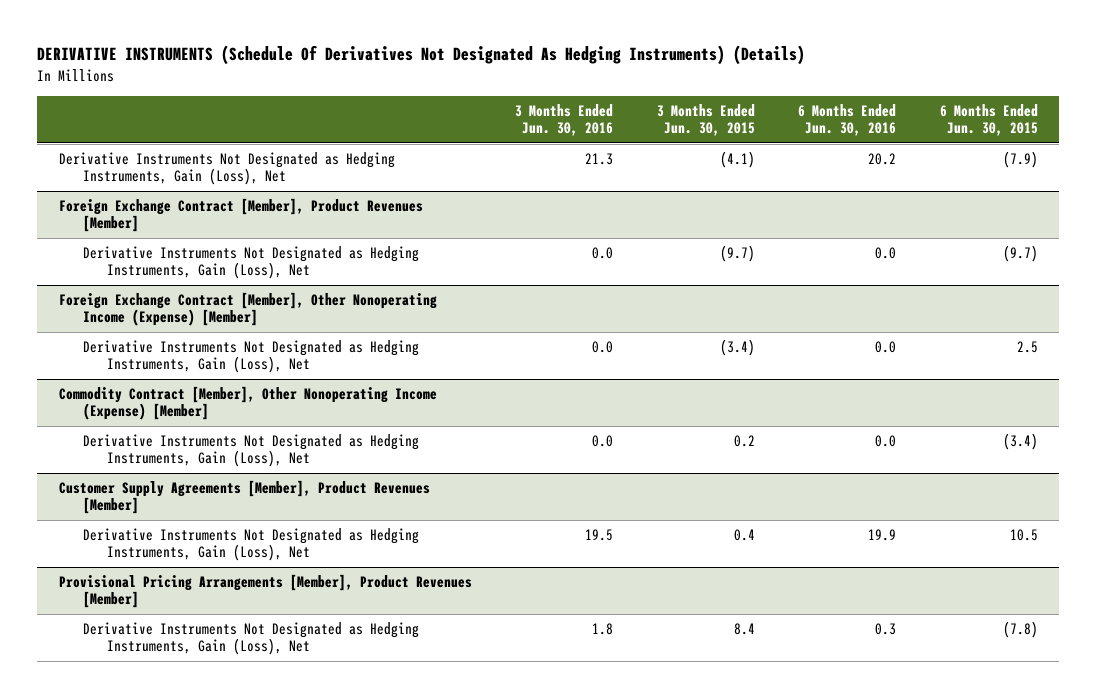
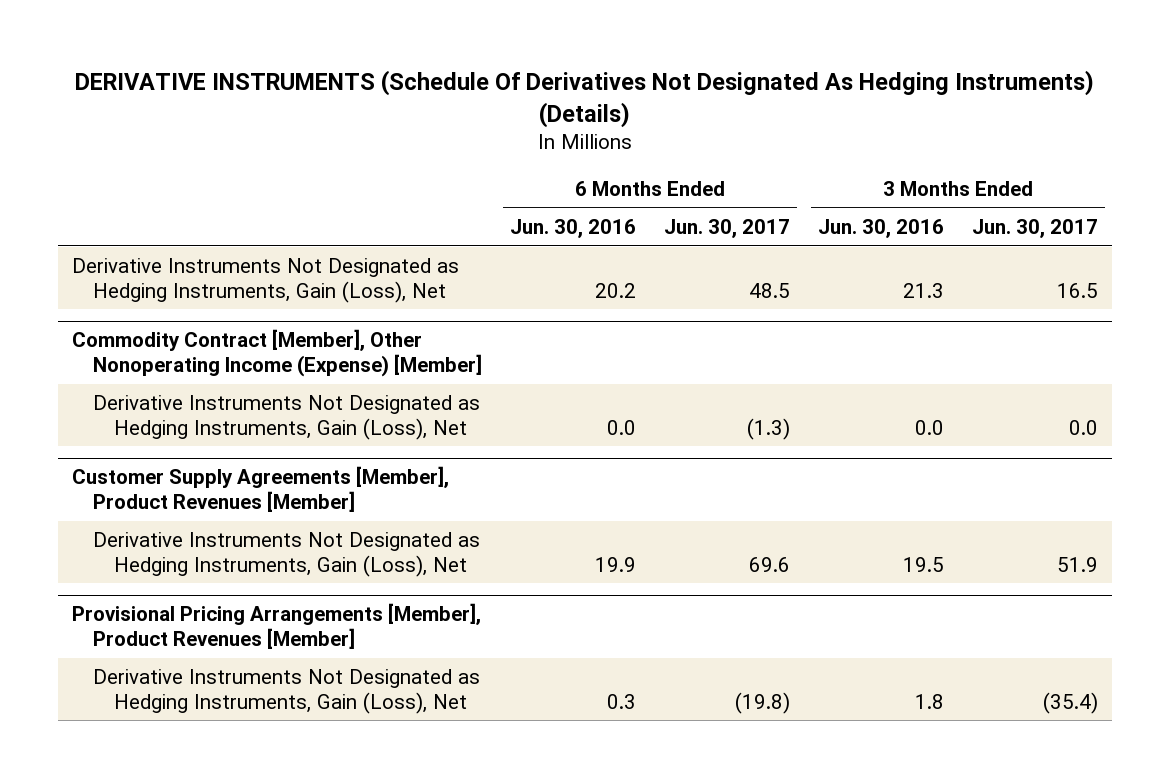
[656,103,755,137] 3 Months Ended Jun. 30, 2015 -> none
[939,103,1038,137] 6 Months Ended Jun. 30, 2015 -> none
none -> [663,218,790,238] Jun. 30, 2017
none -> [971,218,1098,238] Jun. 30, 2017
[58,197,423,233] Foreign Exchange Contract [Member], Product Revenues [Member] -> none
[82,245,419,280] Derivative Instruments Not Designated as Hedging Instruments, Gain (Loss), Net -> none
[58,291,437,327] Foreign Exchange Contract [Member], Other Nonoperating Income (Expense) [Member] -> none
[82,339,419,374] Derivative Instruments Not Designated as Hedging Instruments, Gain (Loss), Net -> none

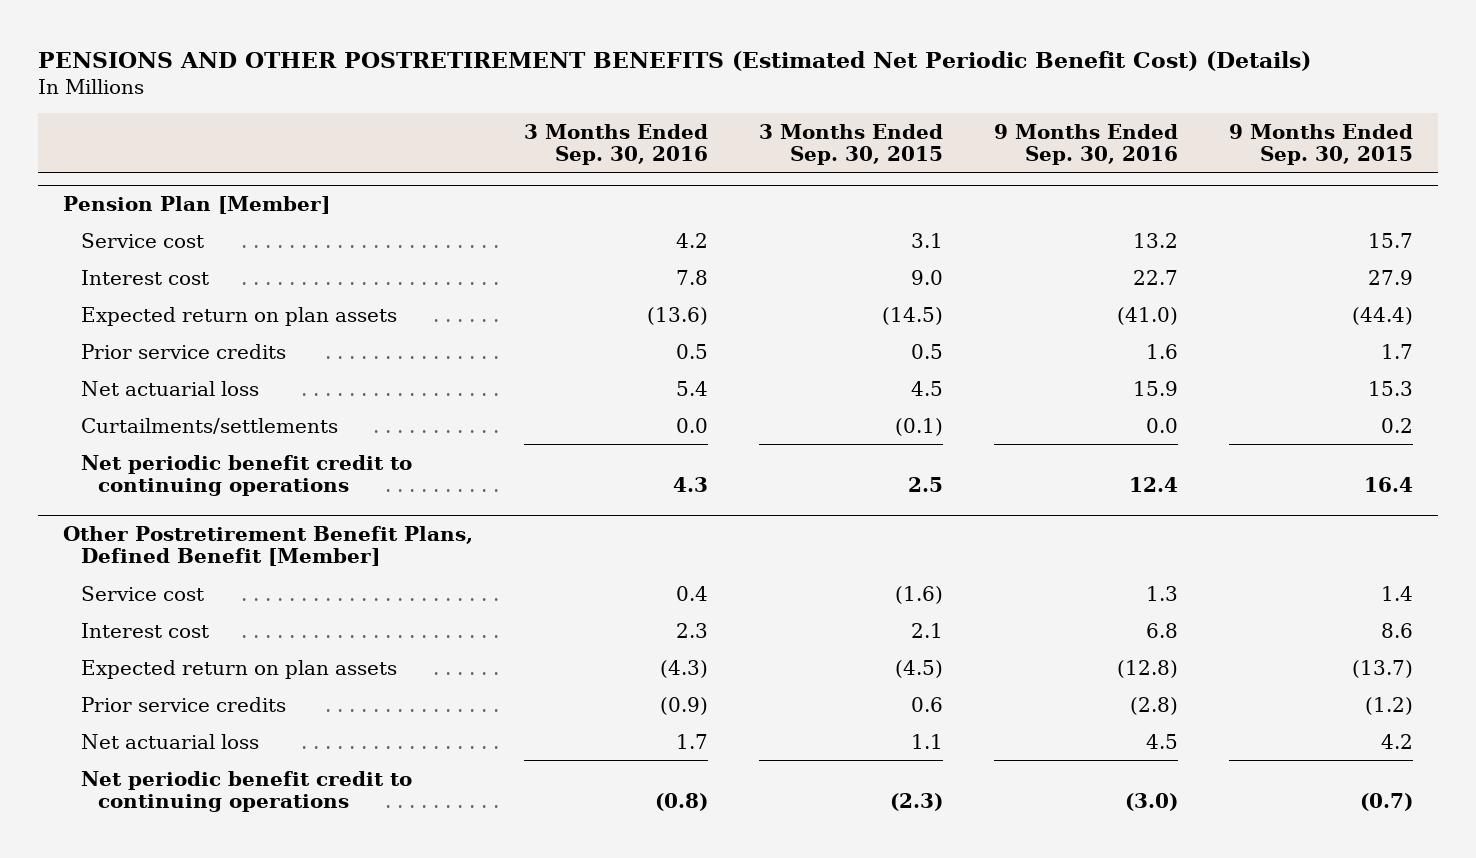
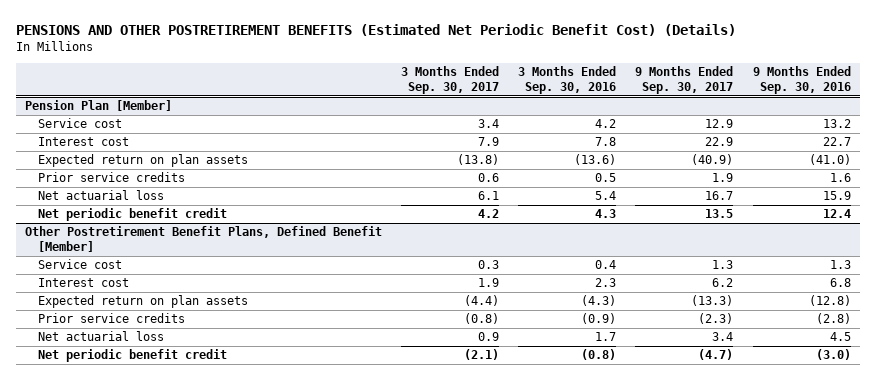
[759,123,944,166] 3 Months Ended Sep. 30, 2015 -> none
[1228,123,1413,166] 9 Months Ended Sep. 30, 2015 -> none
none -> [401,66,500,95] 3 Months Ended Sep. 30, 2017
none -> [635,66,734,95] 9 Months Ended Sep. 30, 2017
[80,417,338,434] Curtailments/settlements -> none
[80,454,412,497] Net periodic benefit credit to continuing operations -> [37,208,227,222] Net periodic benefit credit
[80,770,412,813] Net periodic benefit credit to continuing operations -> [37,349,227,363] Net periodic benefit credit

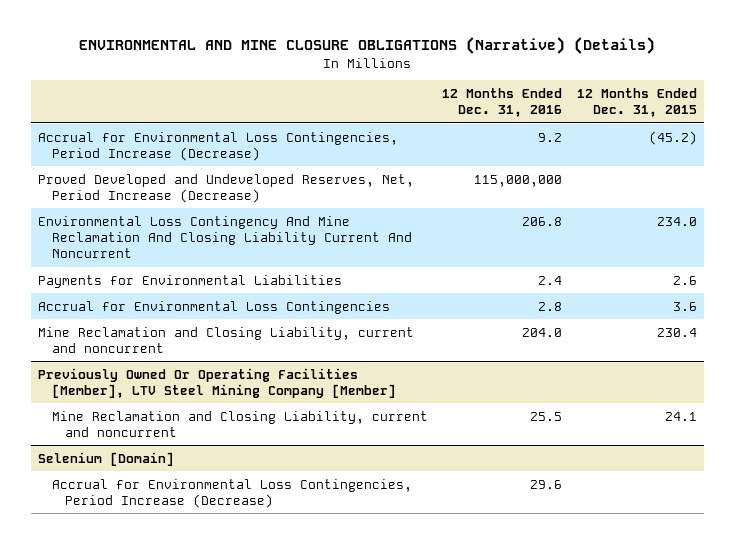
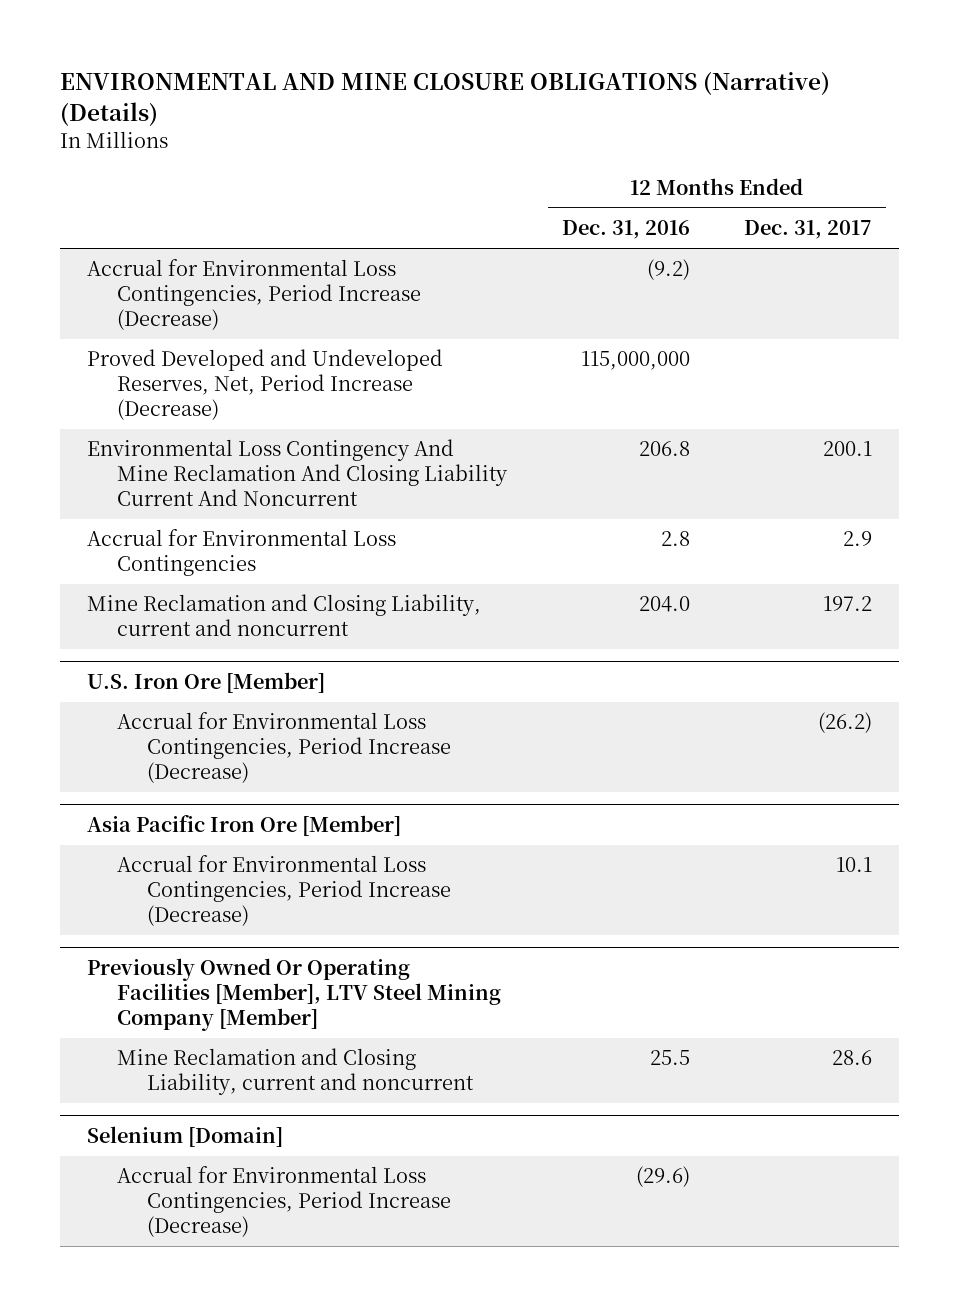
[576,87,697,117] 12 Months Ended Dec. 31, 2015 -> none
none -> [744,220,873,240] Dec. 31, 2017
[538,132,563,142] 9.2 -> [646,259,690,281] (9.2)
[37,274,342,288] Payments for Environmental Liabilities -> none
none -> [86,671,325,693] U.S. Iron Ore [Member]
none -> [117,712,452,784] Accrual for Environmental Loss Contingencies, Period Increase (Decrease)
none -> [86,814,401,836] Asia Pacific Iron Ore [Member]
none -> [117,855,452,927] Accrual for Environmental Loss Contingencies, Period Increase (Decrease)
[530,479,563,489] 29.6 -> [635,1166,690,1188] (29.6)

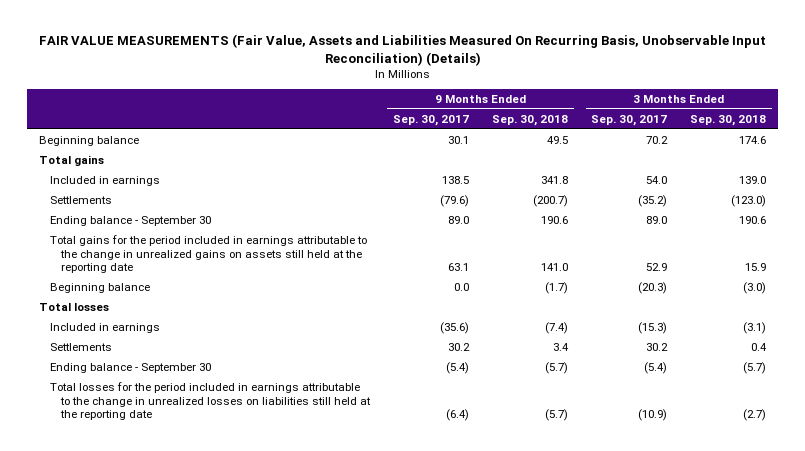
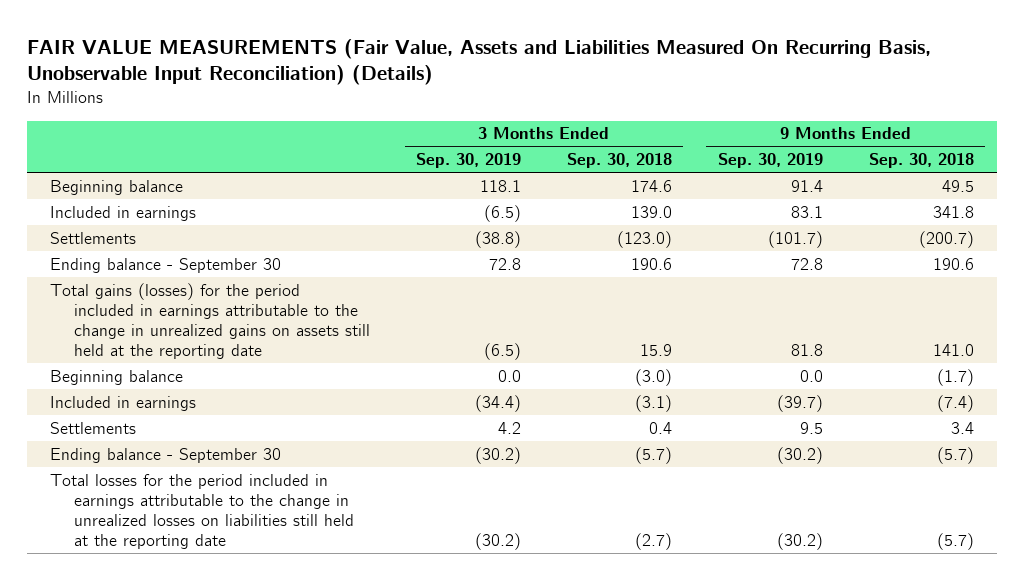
[393,114,470,126] Sep. 30, 2017 -> none
[591,114,668,126] Sep. 30, 2017 -> none
none -> [415,153,521,169] Sep. 30, 2019
none -> [717,153,823,169] Sep. 30, 2019
[38,154,104,166] Total gains -> none
[49,234,367,274] Total gains for the period included in earnings attributable to the change in unrealized gains on assets still held at the reporting date -> [49,282,371,360] Total gains (losses) for the period included in earnings attributable to the change in unrealized gains on assets still held at the reporting date
[38,302,109,311] Total losses -> none

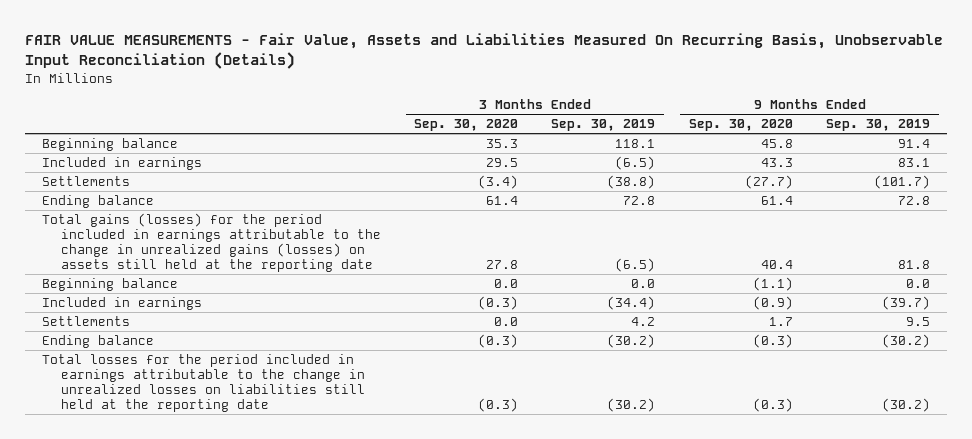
[26,38,931,86] FAIR VALUE MEASUREMENTS (Fair Value, Assets and Liabilities Measured On Recurring Basis, Unobservable Input Reconciliation) (Details) -> [25,33,944,70] FAIR VALUE MEASUREMENTS - Fair Value, Assets and Liabilities Measured On Recurring Basis, Unobservable Input Reconciliation (Details)
[566,153,672,169] Sep. 30, 2018 -> none
[868,153,974,169] Sep. 30, 2018 -> none
none -> [414,119,519,132] Sep. 30, 2020
none -> [688,119,793,132] Sep. 30, 2020
[49,257,281,273] Ending balance - September 30 -> [42,194,155,208] Ending balance
[49,282,371,360] Total gains (losses) for the period included in earnings attributable to the change in unrealized gains on assets still held at the reporting date -> [42,212,381,272] Total gains (losses) for the period included in earnings attributable to the change in unrealized gains (losses) on assets still held at the reporting date
[49,447,281,463] Ending balance - September 30 -> [42,334,155,348] Ending balance

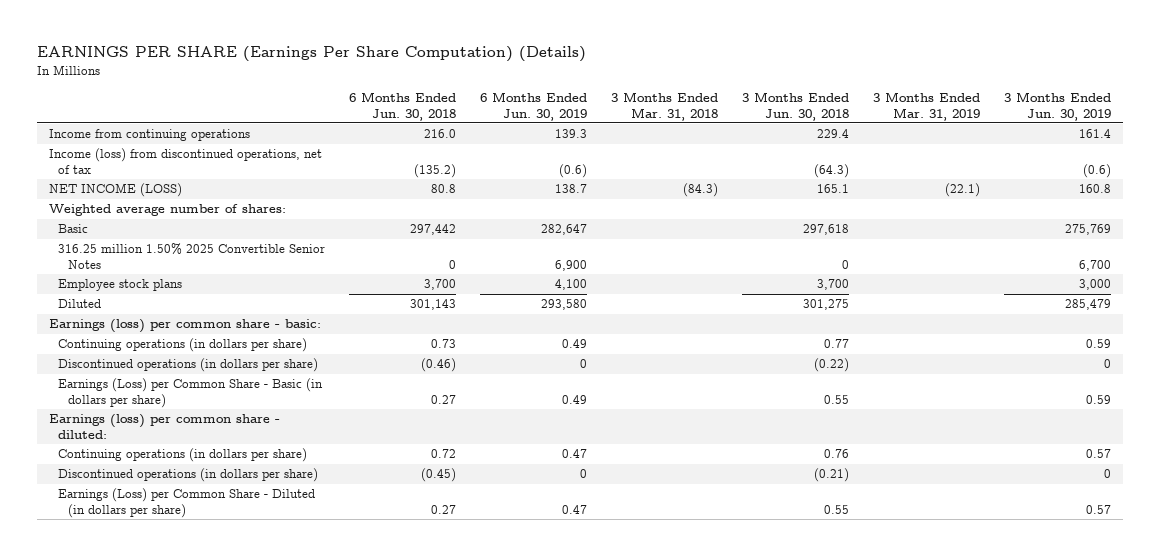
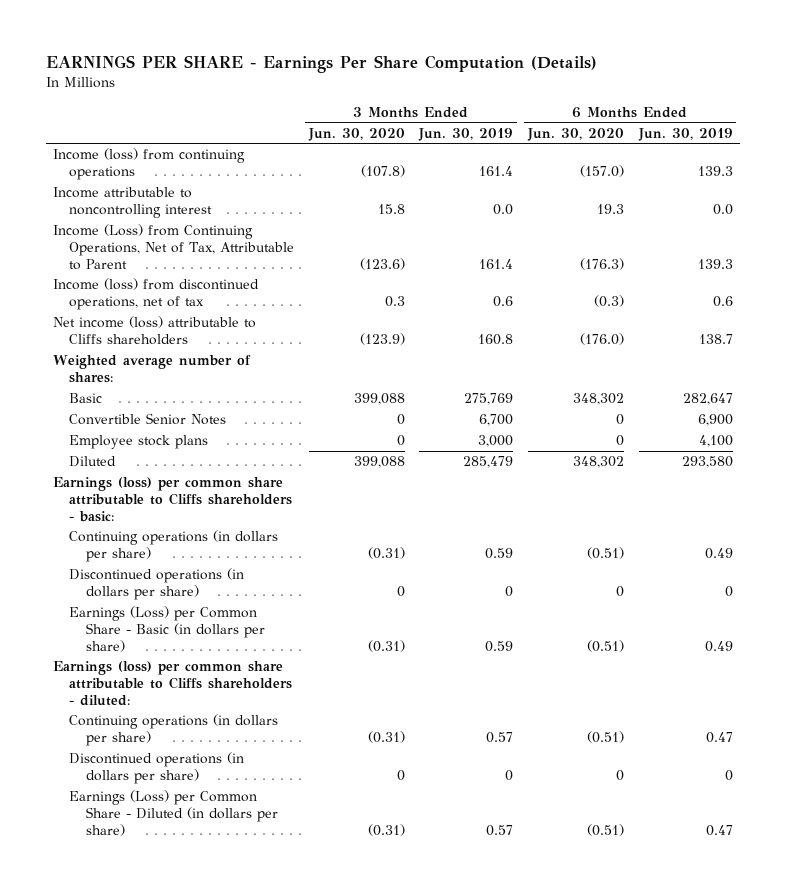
[36,46,586,63] EARNINGS PER SHARE (Earnings Per Share Computation) (Details) -> [46,55,598,74] EARNINGS PER SHARE - Earnings Per Share Computation (Details)
[349,92,457,121] 6 Months Ended Jun. 30, 2018 -> none
[611,92,719,121] 3 Months Ended Mar. 31, 2018 -> none
[742,92,850,121] 3 Months Ended Jun. 30, 2018 -> none
[873,92,981,121] 3 Months Ended Mar. 31, 2019 -> none
none -> [307,127,405,141] Jun. 30, 2020
none -> [526,127,624,141] Jun. 30, 2020
[48,129,250,142] Income from continuing operations -> [53,148,246,181] Income (loss) from continuing operations
none -> [53,187,213,219] Income attributable to noncontrolling interest
none -> [53,224,295,270] Income (Loss) from Continuing Operations, Net of Tax, Attributable to Parent
[559,163,588,178] (0.6) -> [712,296,733,308] 0.6
[1083,163,1112,178] (0.6) -> [493,296,514,308] 0.6
[48,183,182,198] NET INCOME (LOSS) -> [53,316,257,346] Net income (loss) attributable to Cliffs shareholders
[58,243,326,269] 316.25 million 1.50% 2025 Convertible Senior Notes -> [69,413,227,426] Convertible Senior Notes
[48,319,321,334] Earnings (loss) per common share - basic: -> [53,477,293,522] Earnings (loss) per common share attributable to Cliffs shareholders - basic:
[48,414,280,439] Earnings (loss) per common share - diluted: -> [53,661,293,706] Earnings (loss) per common share attributable to Cliffs shareholders - diluted:

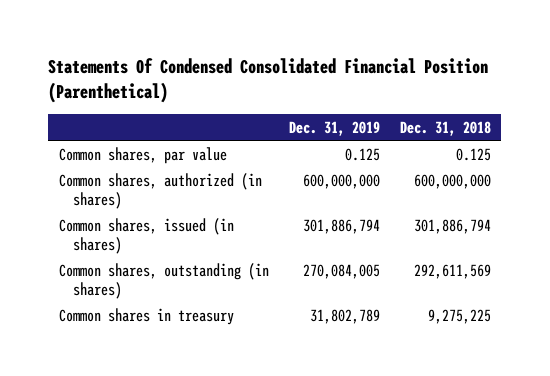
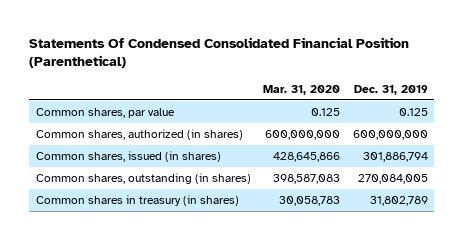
[400,120,492,136] Dec. 31, 2018 -> none
none -> [263,84,341,95] Mar. 31, 2020
[58,307,234,325] Common shares in treasury -> [35,194,239,206] Common shares in treasury (in shares)

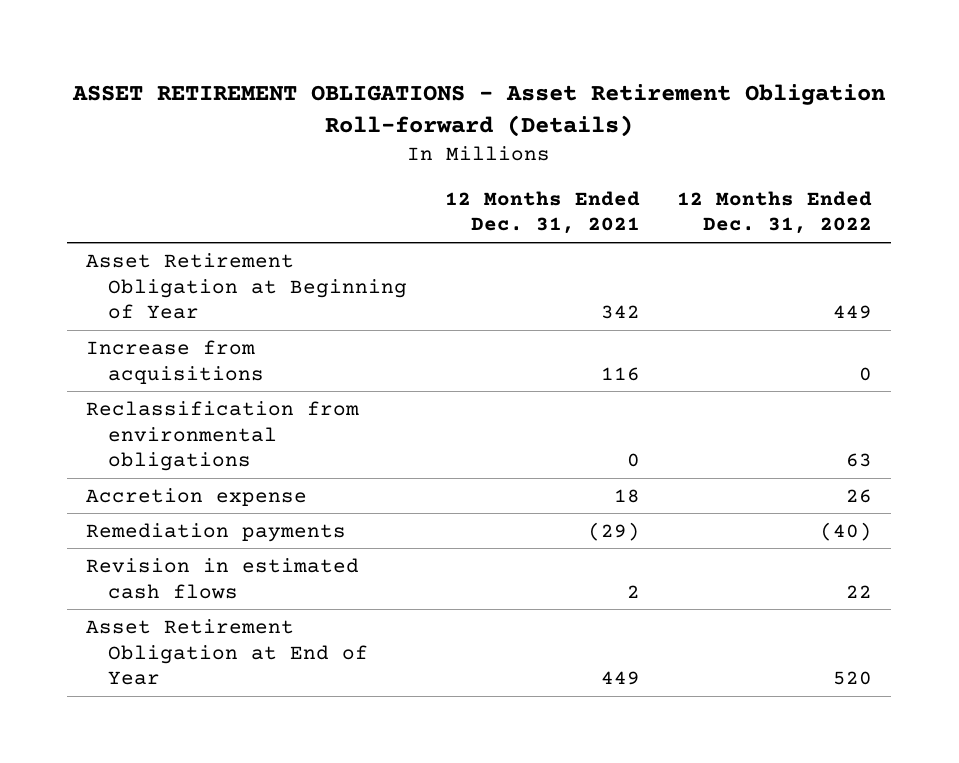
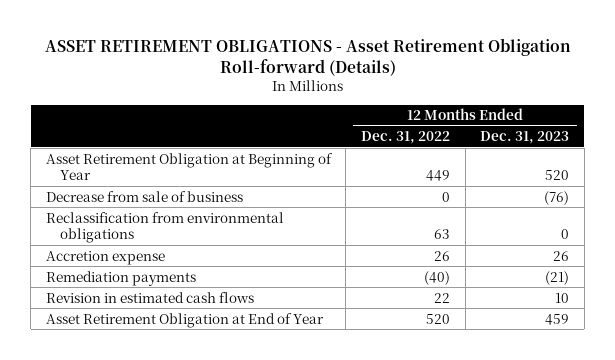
[444,190,640,235] 12 Months Ended Dec. 31, 2021 -> none
none -> [480,131,570,145] Dec. 31, 2023
[86,339,264,384] Increase from acquisitions -> none
none -> [45,190,243,202] Decrease from sale of business

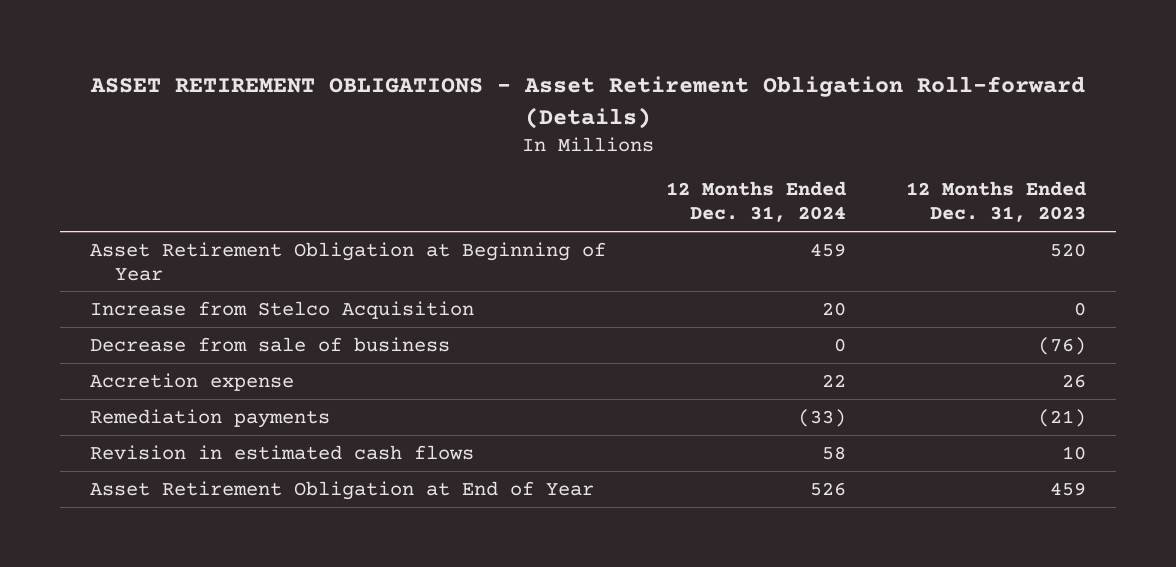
[361,131,451,145] Dec. 31, 2022 -> none
none -> [666,181,847,223] 12 Months Ended Dec. 31, 2024
none -> [90,300,475,319] Increase from Stelco Acquisition
[45,211,284,244] Reclassification from environmental obligations -> none

